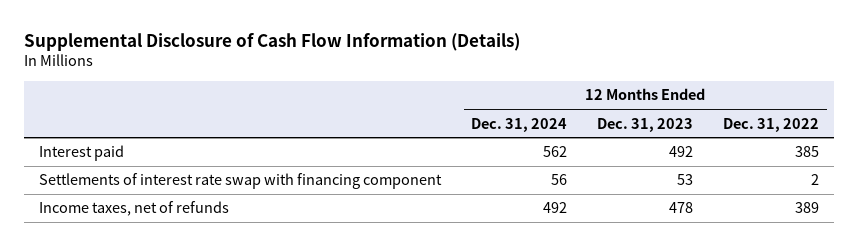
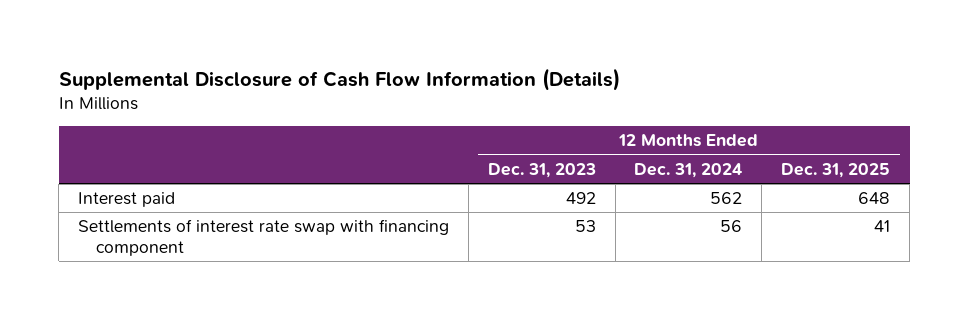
[723,117,820,132] Dec. 31, 2022 -> none
none -> [781,162,891,178] Dec. 31, 2025
[39,201,230,217] Income taxes, net of refunds -> none

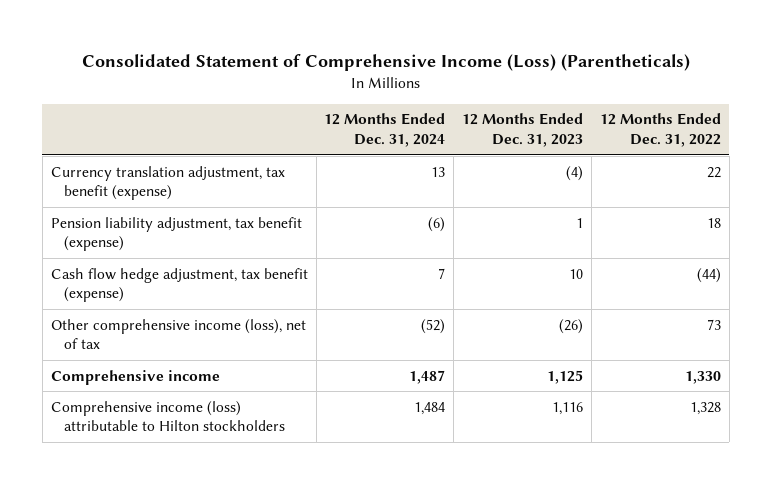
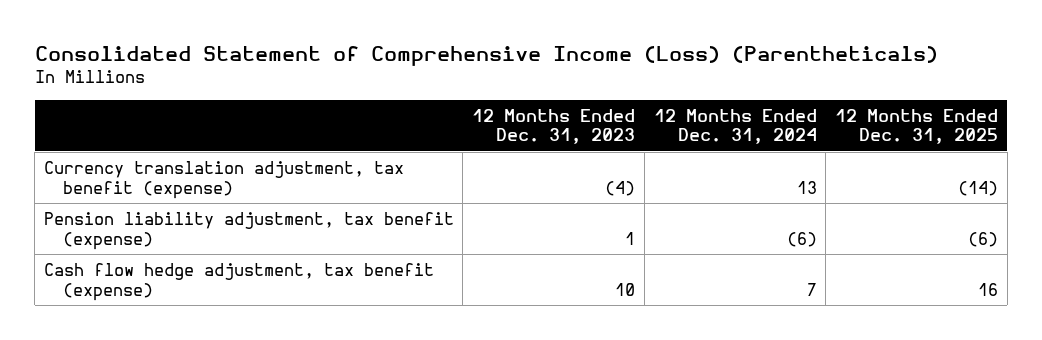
[599,113,721,148] 12 Months Ended Dec. 31, 2022 -> none
none -> [835,108,999,145] 12 Months Ended Dec. 31, 2025
[50,318,306,350] Other comprehensive income (loss), net of tax -> none
[50,369,220,385] Comprehensive income -> none
[50,400,286,432] Comprehensive income (loss) attributable to Hilton stockholders -> none

